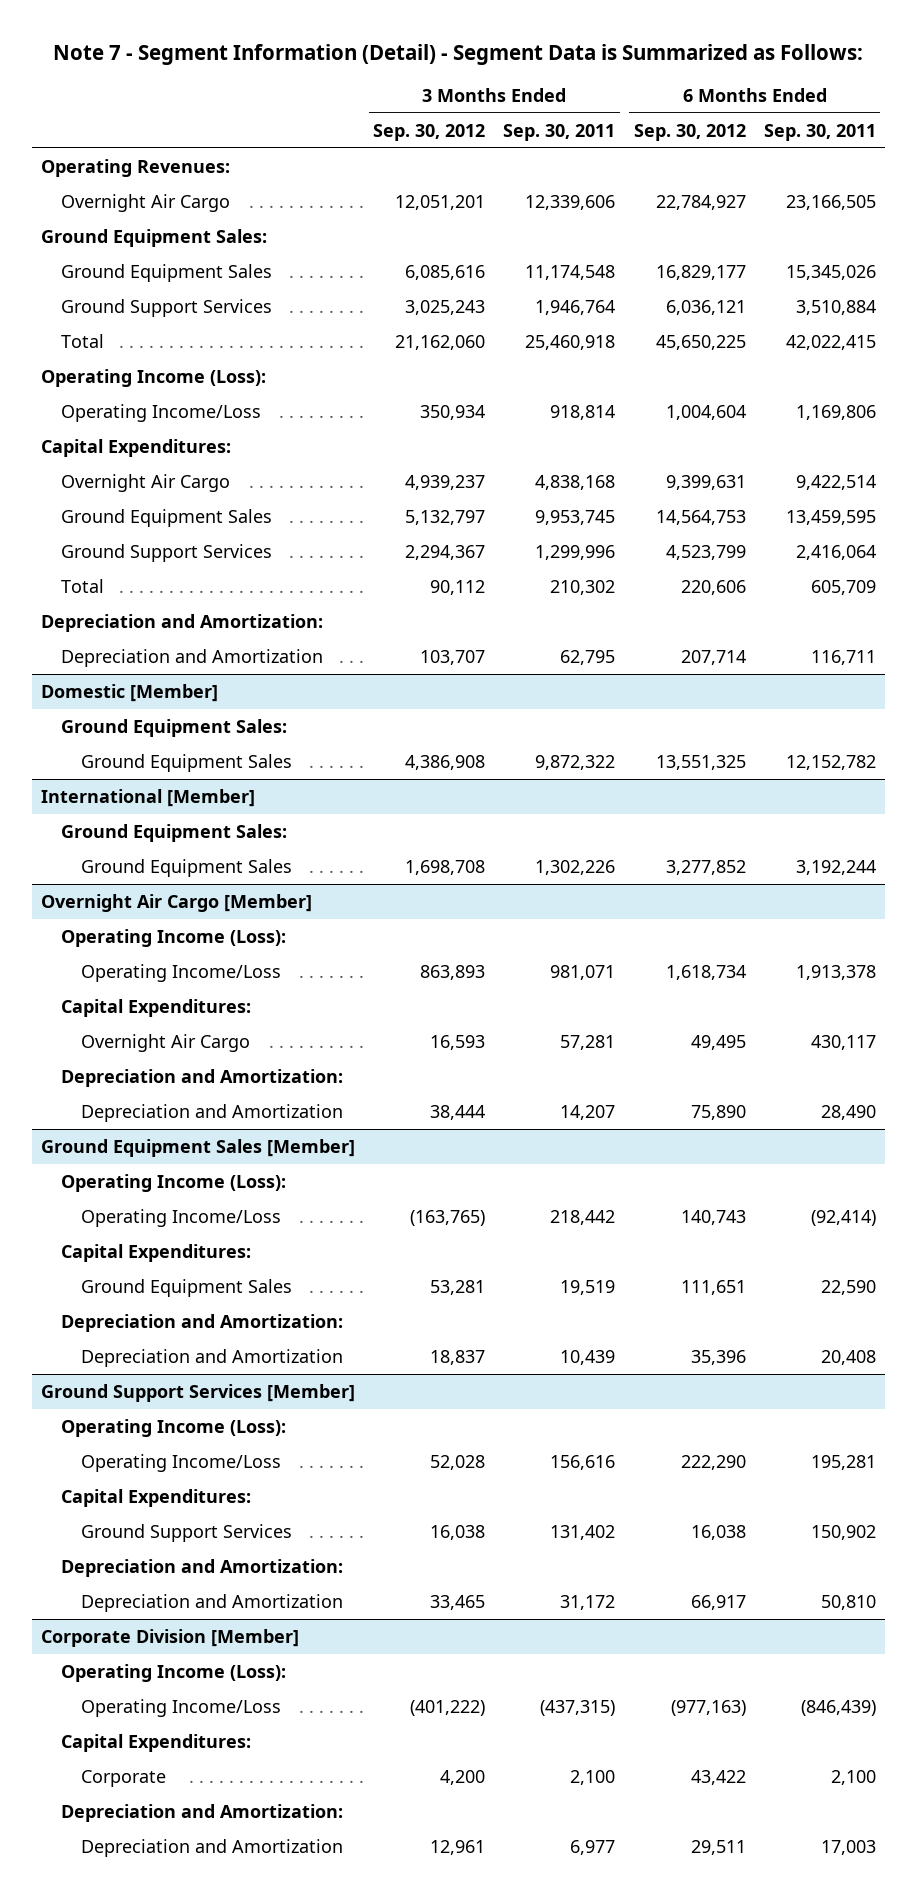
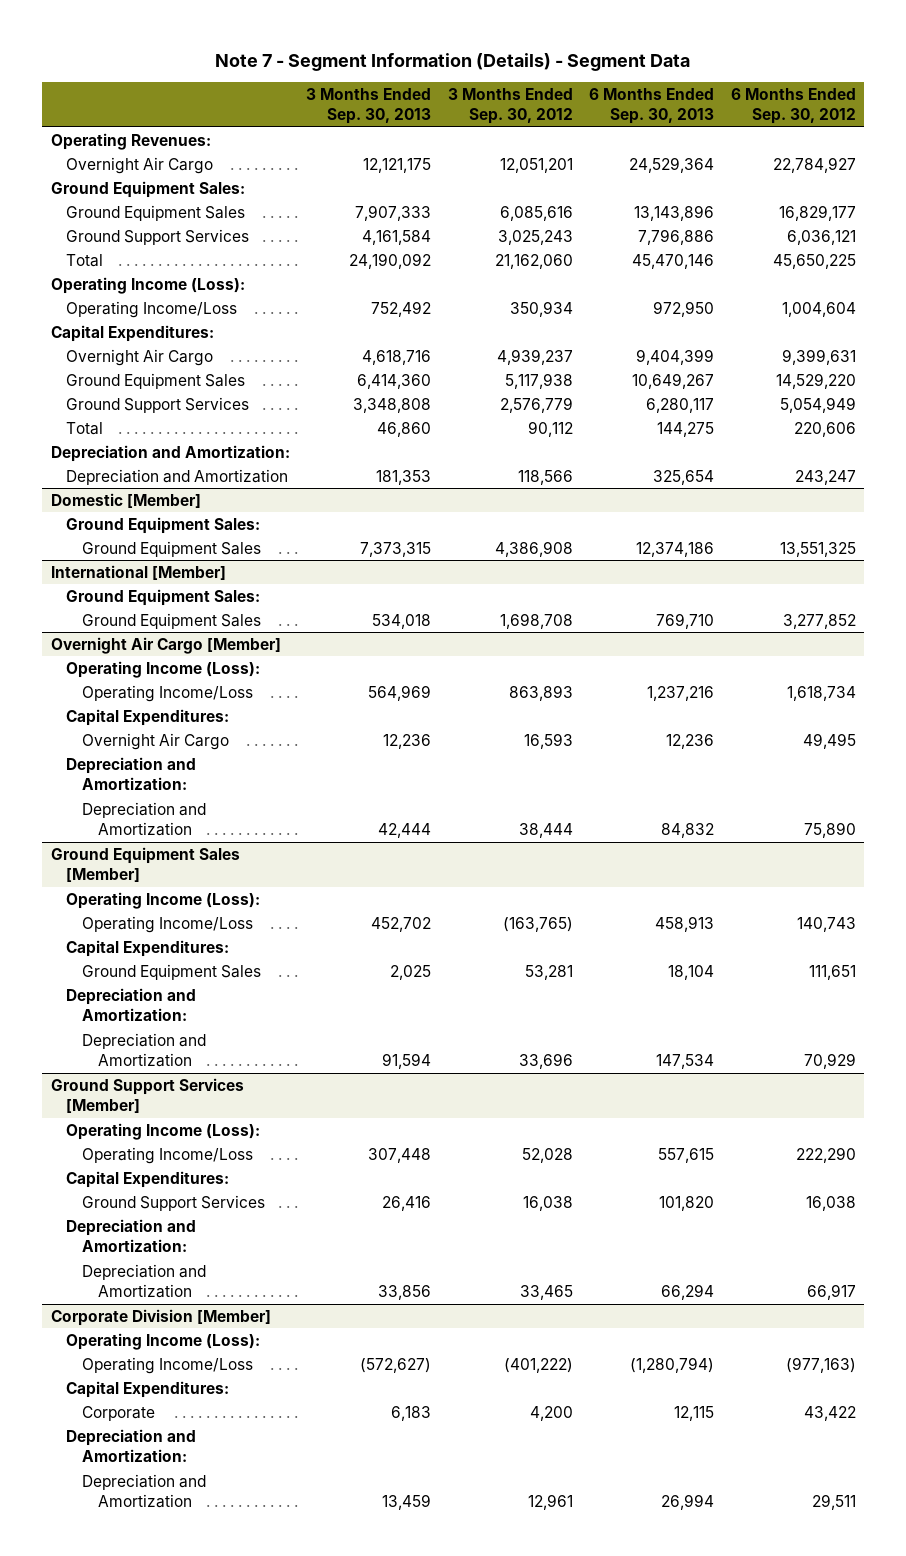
[53,43,864,65] Note 7 - Segment Information (Detail) - Segment Data is Summarized as Follows: -> [215,52,691,71] Note 7 - Segment Information (Details) - Segment Data
[503,123,616,141] Sep. 30, 2011 -> none
[763,123,876,141] Sep. 30, 2011 -> none
none -> [306,88,432,125] 3 Months Ended Sep. 30, 2013
none -> [589,88,715,125] 6 Months Ended Sep. 30, 2013
[405,509,486,525] 5,132,797 -> [504,372,573,389] 5,117,938
[655,509,746,525] 14,564,753 -> [775,372,856,389] 14,529,220
[405,544,486,560] 2,294,367 -> [499,396,573,413] 2,576,779
[665,544,746,560] 4,523,799 -> [779,396,856,413] 5,054,949
[420,649,486,665] 103,707 -> [517,469,573,485] 118,566
[680,649,746,665] 207,714 -> [794,469,856,485] 243,247
[430,1349,486,1365] 18,837 -> [518,1053,573,1070] 33,696
[690,1349,746,1365] 35,396 -> [803,1053,856,1070] 70,929

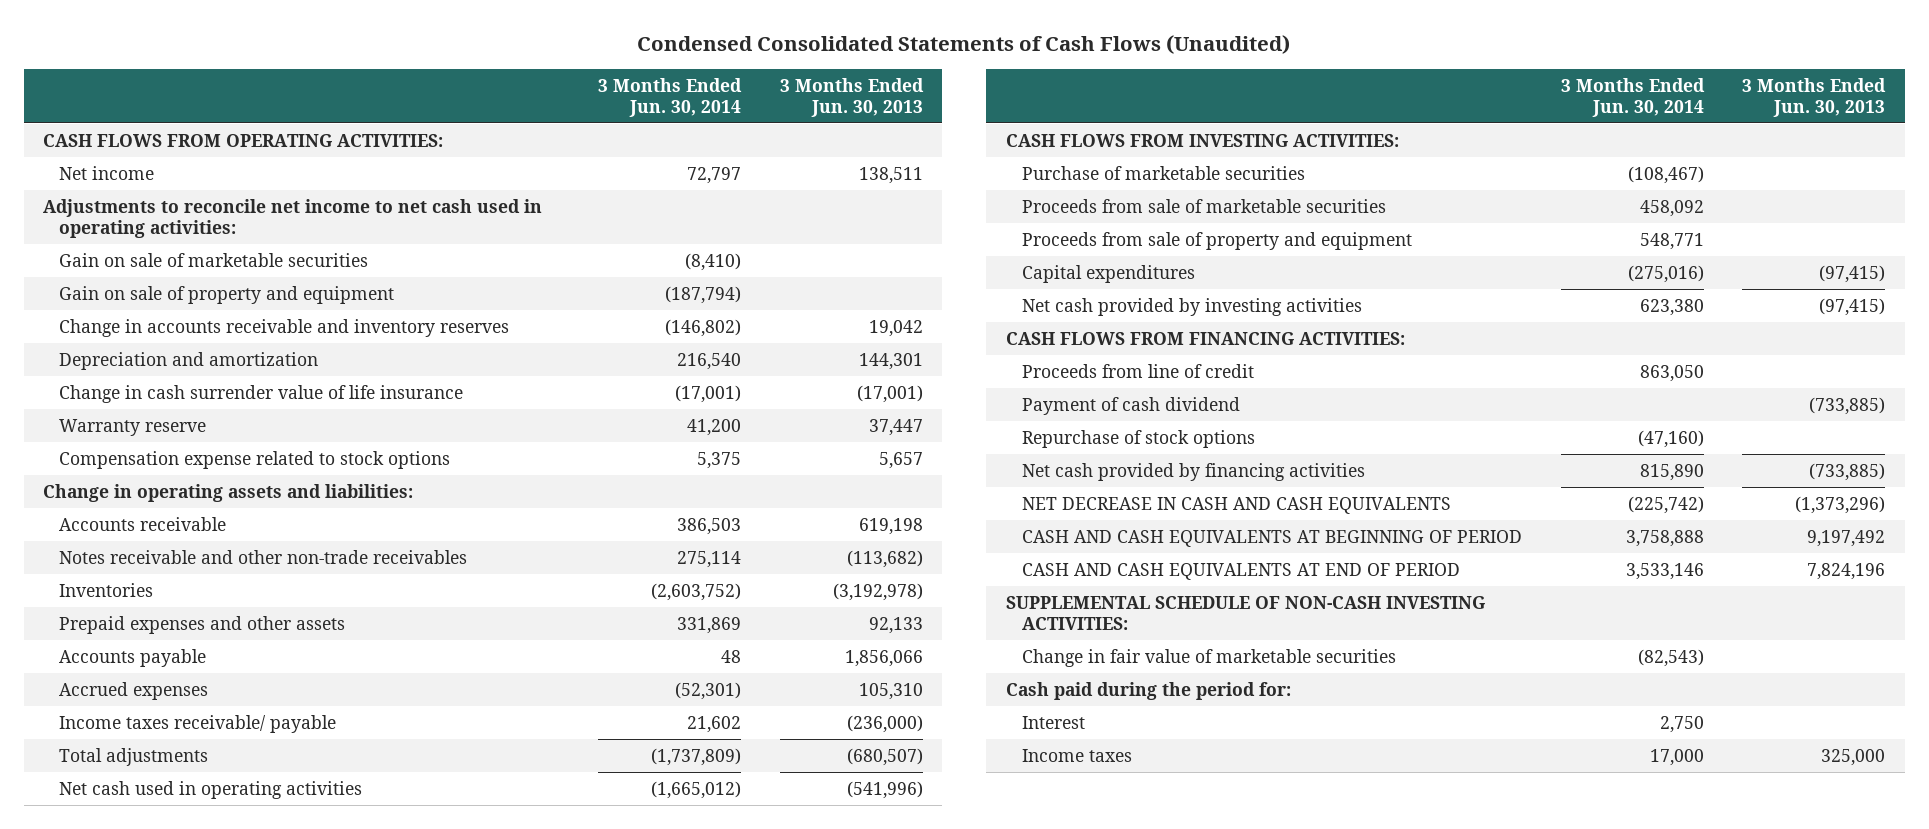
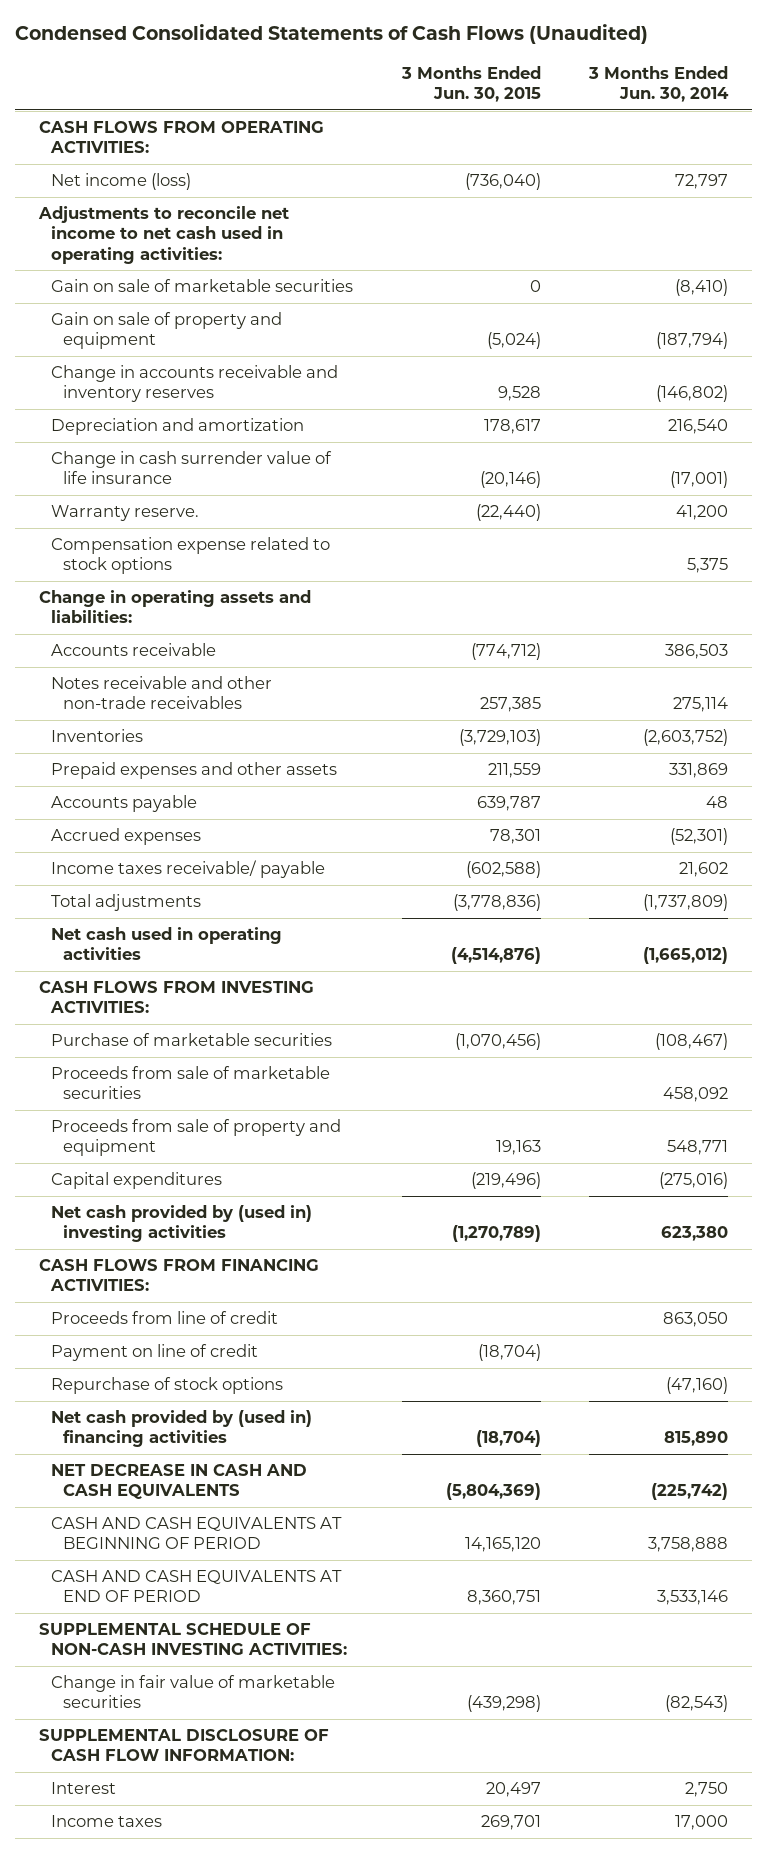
[779,77,924,117] 3 Months Ended Jun. 30, 2013 -> none
none -> [400,65,541,103] 3 Months Ended Jun. 30, 2015
[59,165,155,180] Net income -> [51,173,192,191] Net income (loss)
[59,418,207,436] Warranty reserve -> [51,505,200,522] Warranty reserve.
[1021,297,1362,316] Net cash provided by investing activities -> [51,1205,313,1243] Net cash provided by (used in) investing activities
[1021,396,1240,415] Payment of cash dividend -> none
none -> [51,1344,259,1362] Payment on line of credit
[1021,462,1365,481] Net cash provided by financing activities -> [51,1410,313,1448] Net cash provided by (used in) financing activities
[1005,681,1291,700] Cash paid during the period for: -> none
none -> [39,1729,330,1762] SUPPLEMENTAL DISCLOSURE OF CASH FLOW INFORMATION:

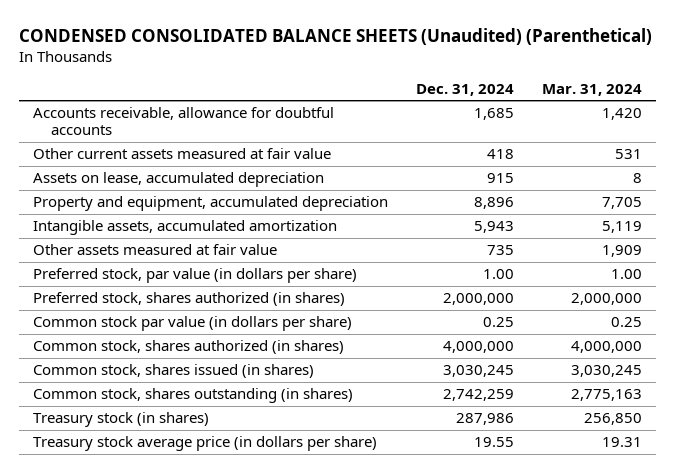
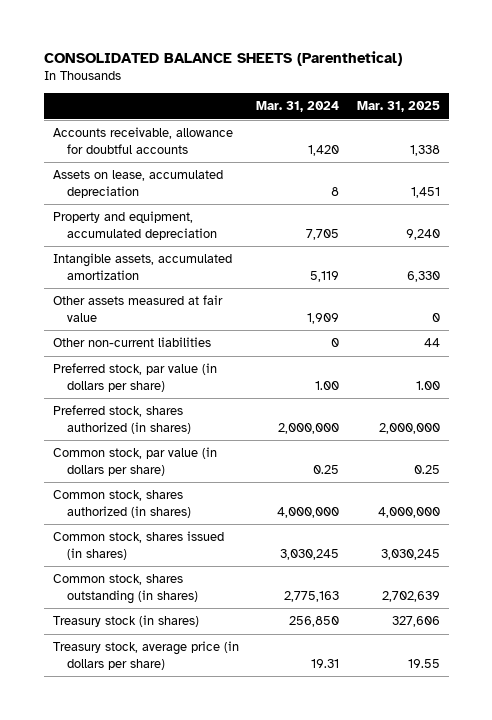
[18,27,652,45] CONDENSED CONSOLIDATED BALANCE SHEETS (Unaudited) (Parenthetical) -> [43,51,402,67] CONSOLIDATED BALANCE SHEETS (Parenthetical)
[416,83,515,96] Dec. 31, 2024 -> none
none -> [356,100,440,112] Mar. 31, 2025
[32,148,331,160] Other current assets measured at fair value -> none
none -> [52,337,211,348] Other non-current liabilities
[32,316,352,332] Common stock par value (in dollars per share) -> [52,447,217,476] Common stock, par value (in dollars per share)
[32,436,377,452] Treasury stock average price (in dollars per share) -> [52,641,239,670] Treasury stock, average price (in dollars per share)

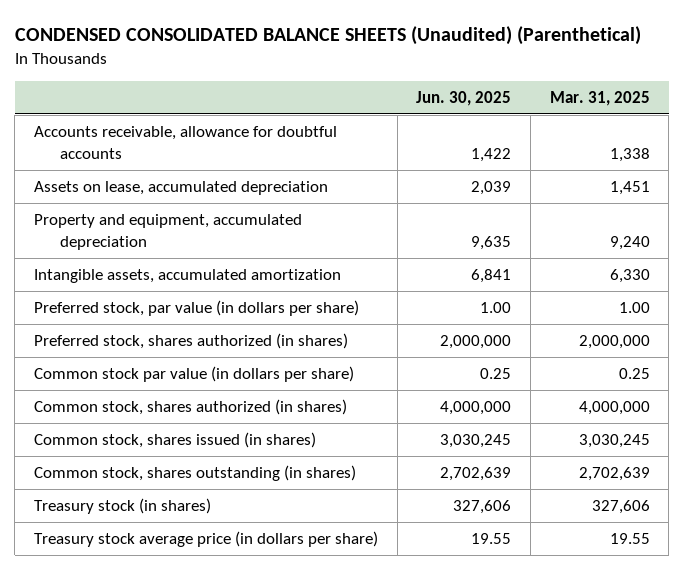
[43,51,402,67] CONSOLIDATED BALANCE SHEETS (Parenthetical) -> [14,26,641,46] CONDENSED CONSOLIDATED BALANCE SHEETS (Unaudited) (Parenthetical)
[256,100,340,112] Mar. 31, 2024 -> none
none -> [416,90,512,106] Jun. 30, 2025
[52,295,223,322] Other assets measured at fair value -> none
[52,337,211,348] Other non-current liabilities -> none
[52,447,217,476] Common stock, par value (in dollars per share) -> [33,365,354,382] Common stock par value (in dollars per share)
[52,641,239,670] Treasury stock, average price (in dollars per share) -> [33,530,378,547] Treasury stock average price (in dollars per share)

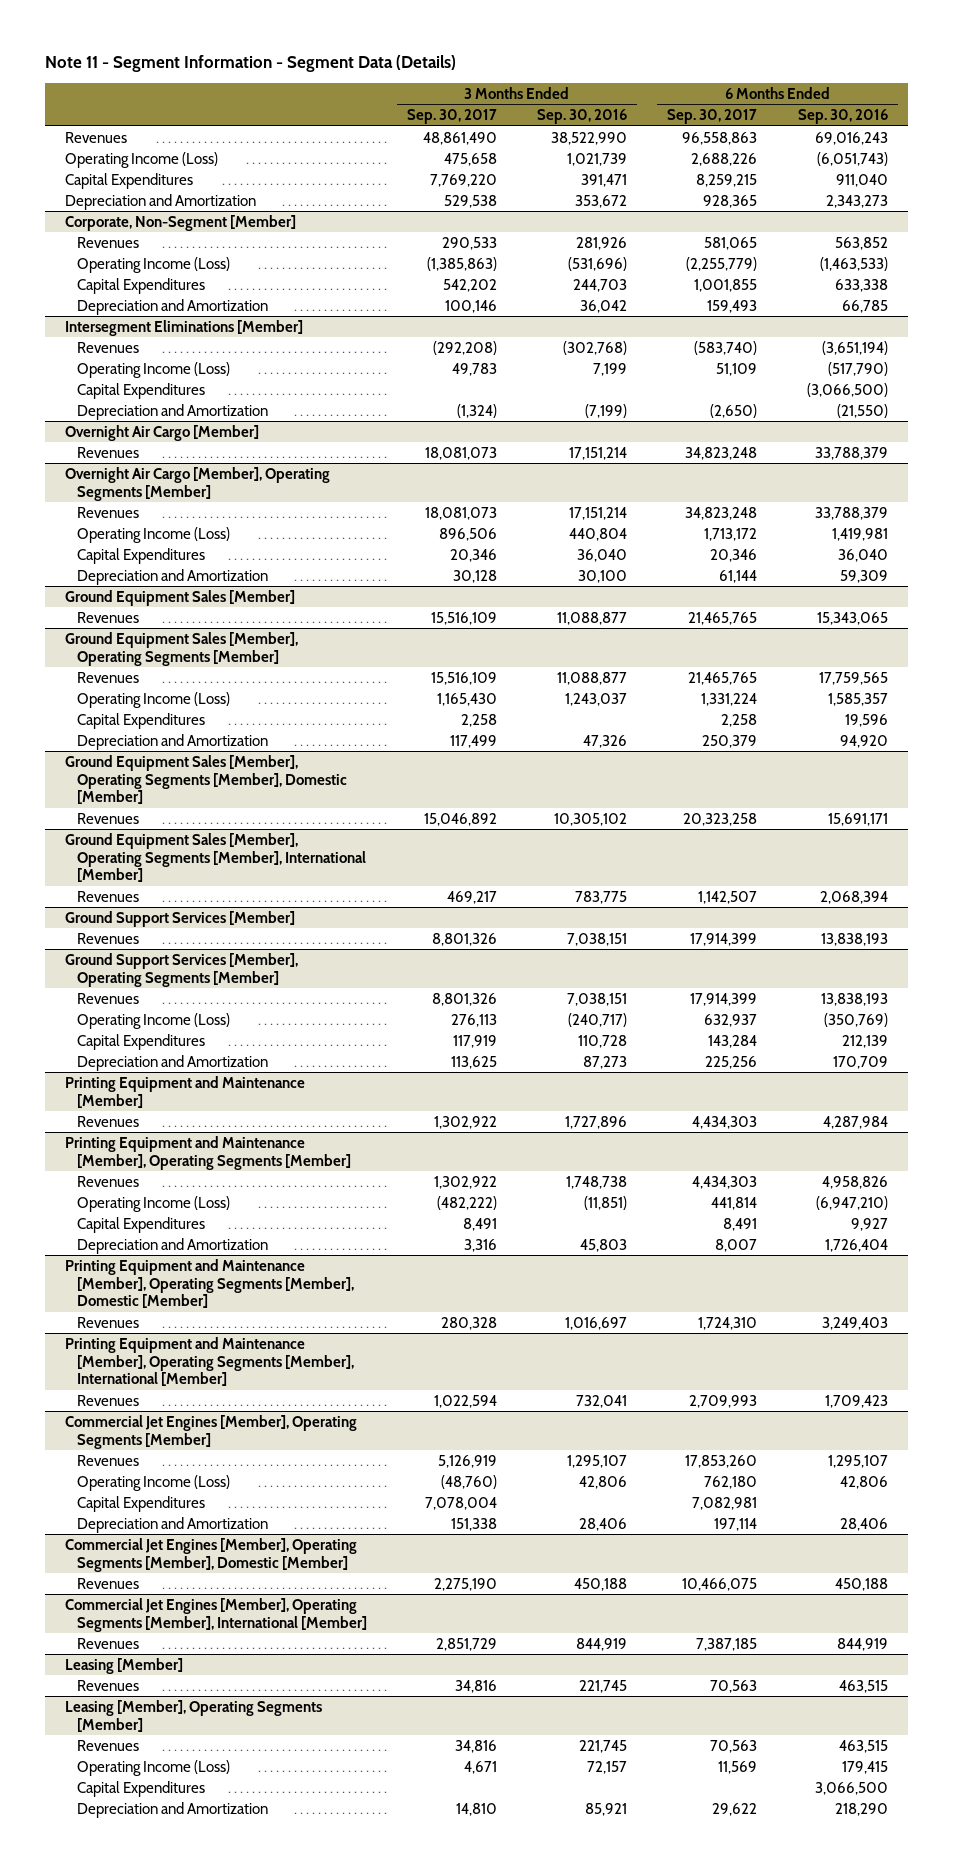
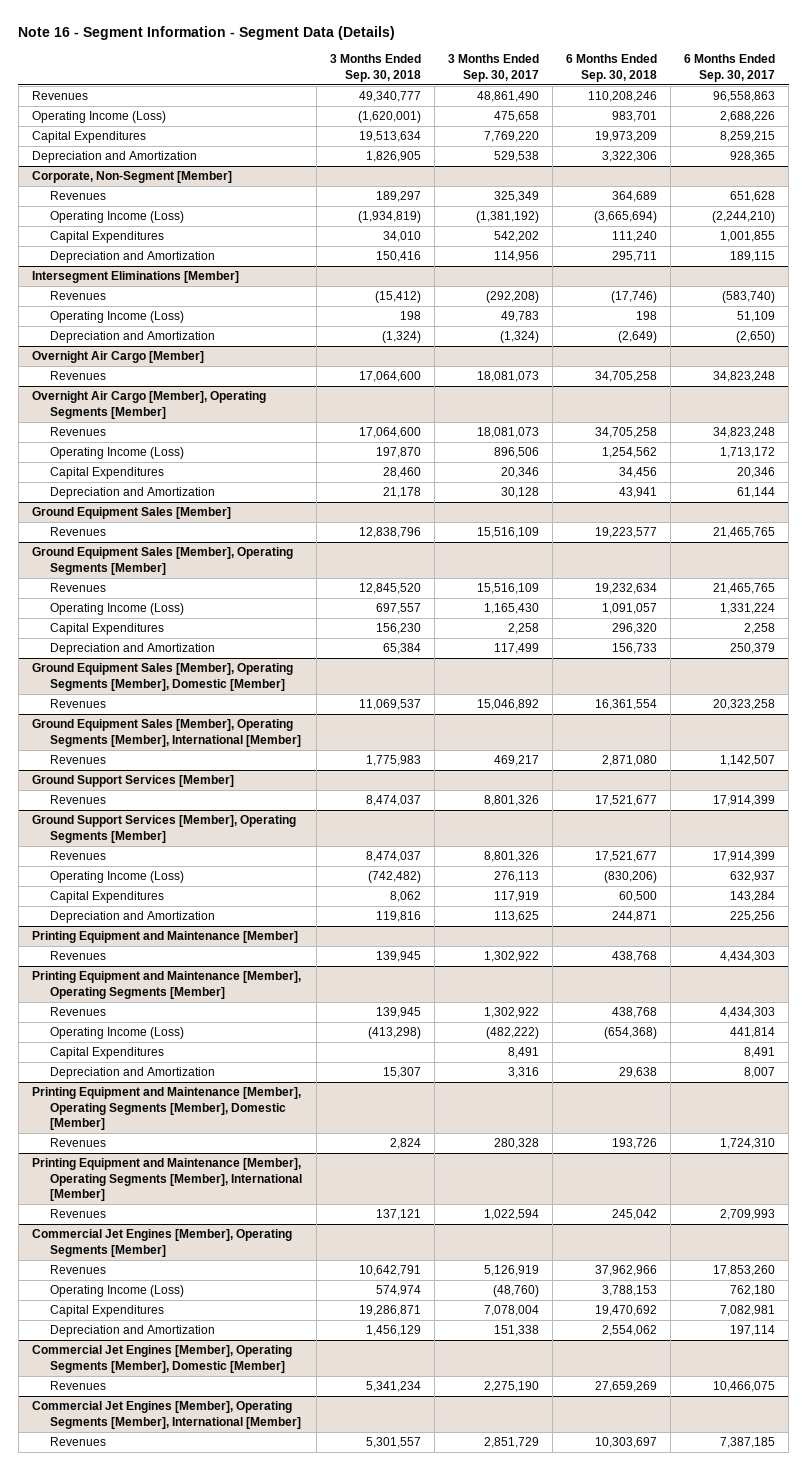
[45,55,457,73] Note 11 - Segment Information - Segment Data (Details) -> [18,26,396,41] Note 16 - Segment Information - Segment Data (Details)
[537,109,628,125] Sep. 30, 2016 -> none
[797,109,888,125] Sep. 30, 2016 -> none
none -> [329,54,421,83] 3 Months Ended Sep. 30, 2018
none -> [565,54,657,83] 6 Months Ended Sep. 30, 2018
[442,236,498,250] 290,533 -> [493,191,539,203] 325,349
[704,236,758,250] 581,065 -> [730,191,776,203] 651,628
[427,256,498,271] (1,385,863) -> [475,211,539,224] (1,381,192)
[686,256,758,271] (2,255,779) -> [712,211,776,224] (2,244,210)
[445,299,498,313] 100,146 -> [493,251,539,263] 114,956
[707,299,758,313] 159,493 -> [730,251,776,263] 189,115
[77,382,206,399] Capital Expenditures -> none
[65,1657,184,1674] Leasing [Member] -> none
[77,1679,140,1691] Revenues -> none
[65,1699,323,1732] Leasing [Member], Operating Segments [Member] -> none
[77,1739,140,1751] Revenues -> none
[77,1759,231,1776] Operating Income (Loss) -> none
[77,1780,206,1797] Capital Expenditures -> none
[77,1801,269,1818] Depreciation and Amortization -> none

